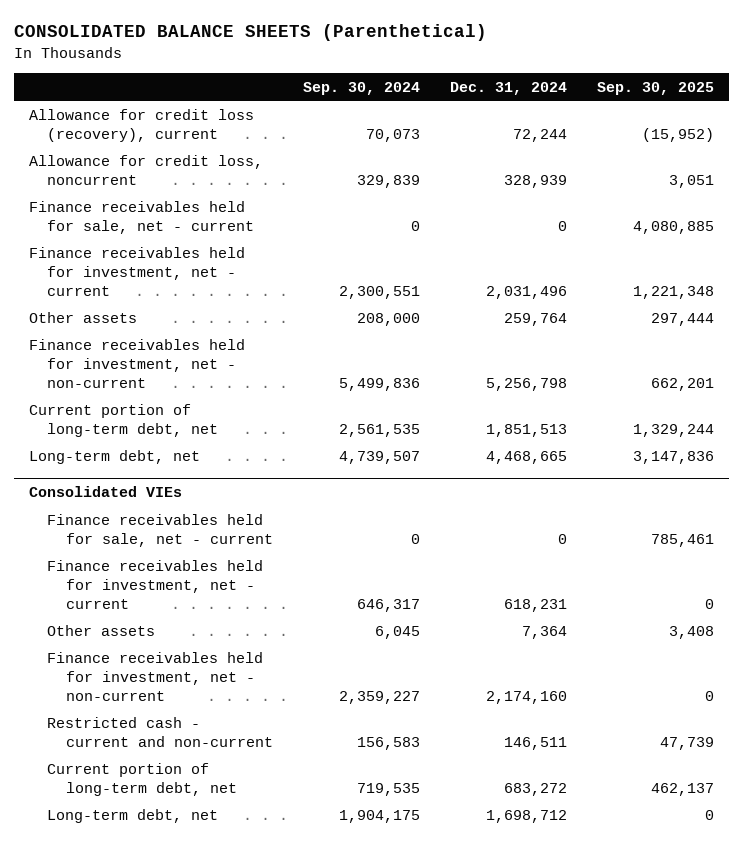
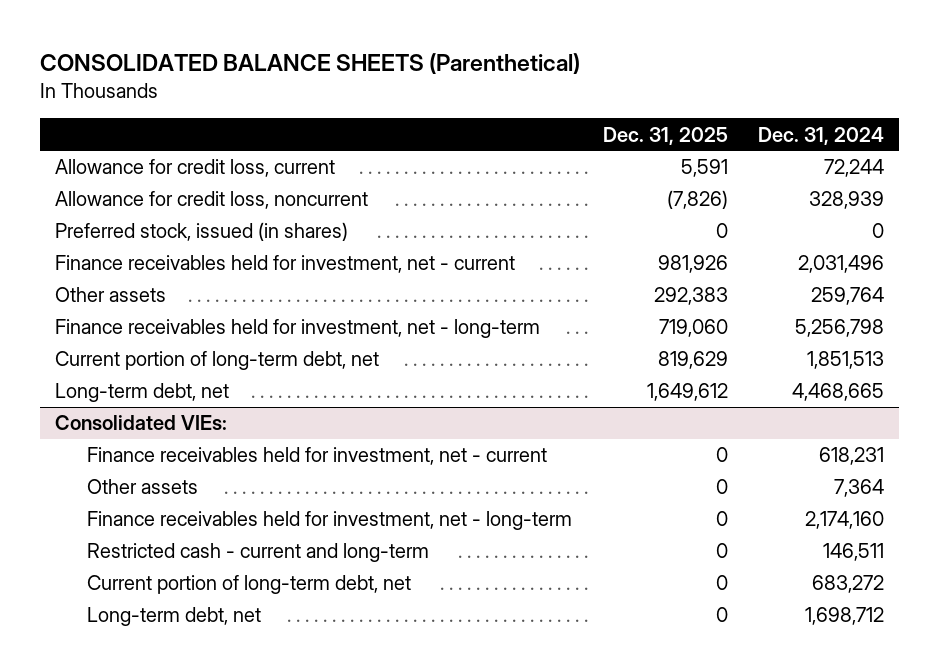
[303,81,421,95] Sep. 30, 2024 -> none
[597,81,715,95] Sep. 30, 2025 -> none
none -> [602,126,728,145] Dec. 31, 2025
[28,108,254,142] Allowance for credit loss (recovery), current -> [55,159,336,178] Allowance for credit loss, current
[28,200,255,234] Finance receivables held for sale, net - current -> none
none -> [55,222,349,242] Preferred stock, issued (in shares)
[28,338,245,388] Finance receivables held for investment, net - non-current -> [55,319,541,339] Finance receivables held for investment, net - long-term
[47,513,274,547] Finance receivables held for sale, net - current -> none
[28,486,182,498] Consolidated VIEs -> [55,415,228,431] Consolidated VIEs:
[47,651,264,701] Finance receivables held for investment, net - non-current -> [87,511,573,531] Finance receivables held for investment, net - long-term
[47,716,274,747] Restricted cash - current and non-current -> [87,543,430,563] Restricted cash - current and long-term

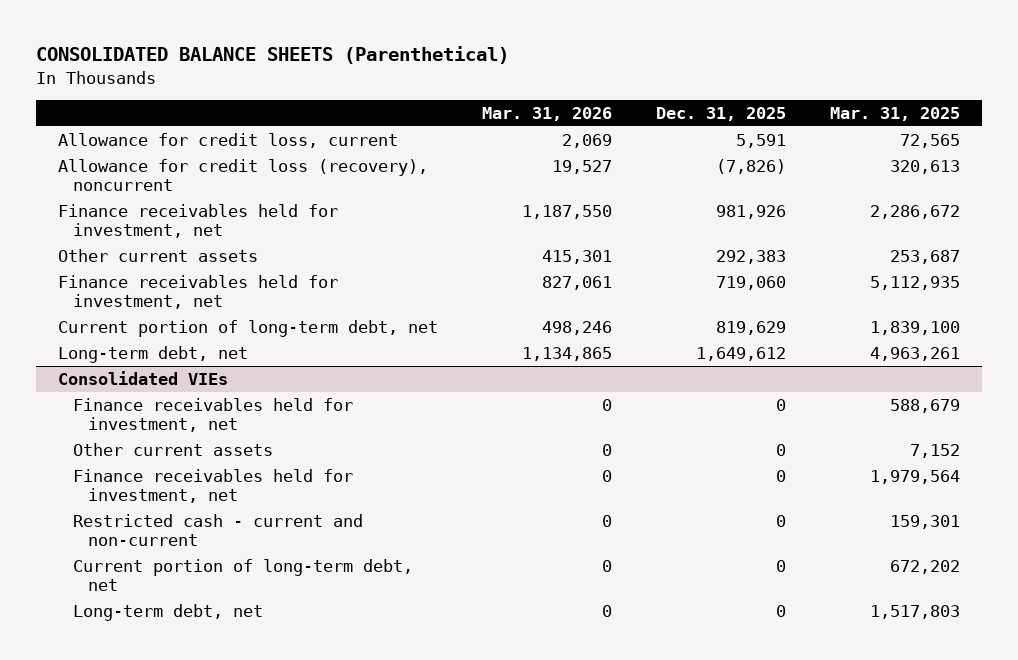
[758,126,885,145] Dec. 31, 2024 -> none
none -> [481,106,612,121] Mar. 31, 2026
none -> [830,106,961,121] Mar. 31, 2025
[55,222,349,242] Preferred stock, issued (in shares) -> none
[55,191,369,210] Allowance for credit loss, noncurrent -> [57,158,428,192] Allowance for credit loss (recovery), noncurrent
[55,255,516,274] Finance receivables held for investment, net - current -> [57,203,338,239] Finance receivables held for investment, net
[55,287,167,303] Other assets -> [57,248,258,262] Other current assets
[55,319,541,339] Finance receivables held for investment, net - long-term -> [57,274,338,310] Finance receivables held for investment, net
[55,415,228,431] Consolidated VIEs: -> [57,370,228,385] Consolidated VIEs
[87,447,548,466] Finance receivables held for investment, net - current -> [72,397,353,433] Finance receivables held for investment, net
[87,479,199,495] Other assets -> [72,442,273,456] Other current assets
[87,511,573,531] Finance receivables held for investment, net - long-term -> [72,468,353,504] Finance receivables held for investment, net
[87,543,430,563] Restricted cash - current and long-term -> [72,513,363,547] Restricted cash - current and non-current

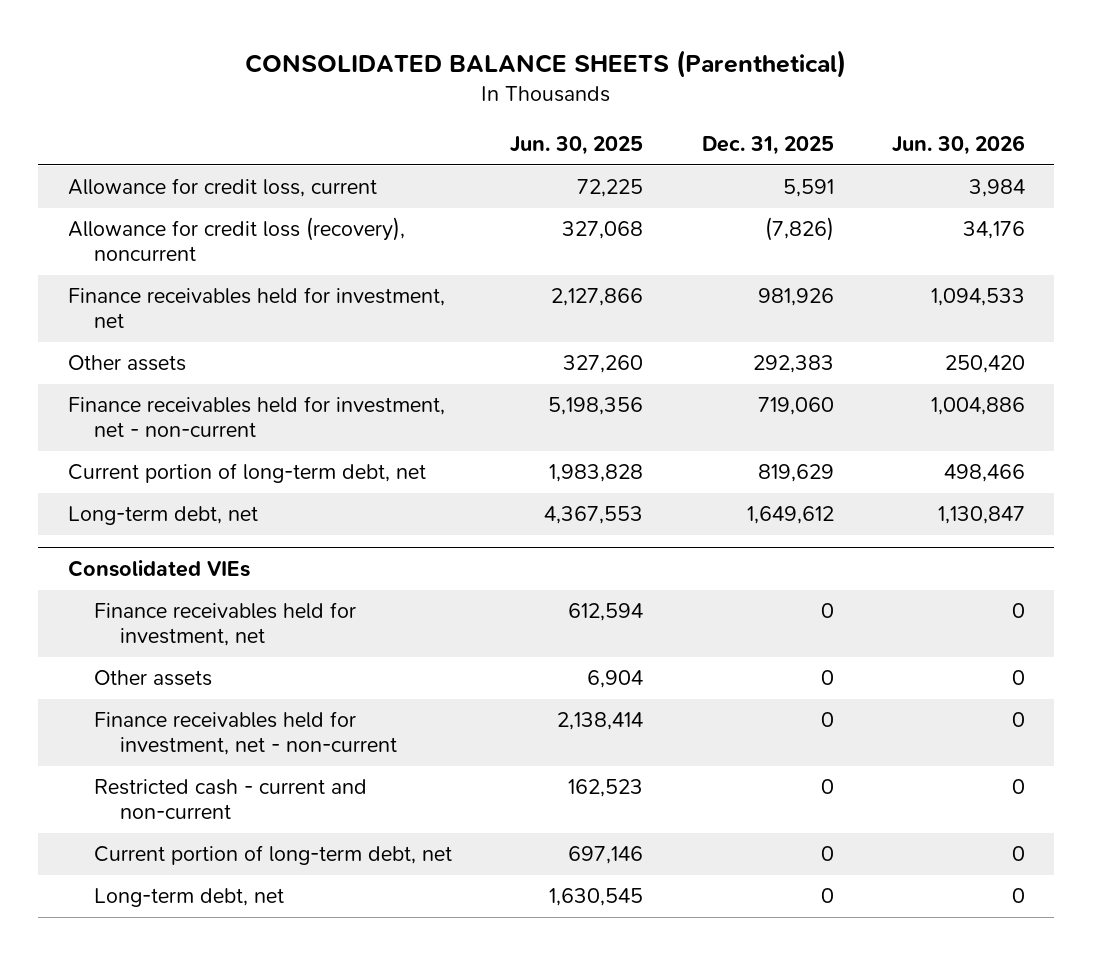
[481,106,612,121] Mar. 31, 2026 -> none
[830,106,961,121] Mar. 31, 2025 -> none
none -> [510,136,644,156] Jun. 30, 2025
none -> [892,135,1026,156] Jun. 30, 2026
[57,248,258,262] Other current assets -> [67,355,186,372] Other assets
[57,274,338,310] Finance receivables held for investment, net -> [67,396,445,438] Finance receivables held for investment, net - non-current
[72,442,273,456] Other current assets -> [93,670,212,687] Other assets
[72,468,353,504] Finance receivables held for investment, net -> [93,711,398,756] Finance receivables held for investment, net - non-current

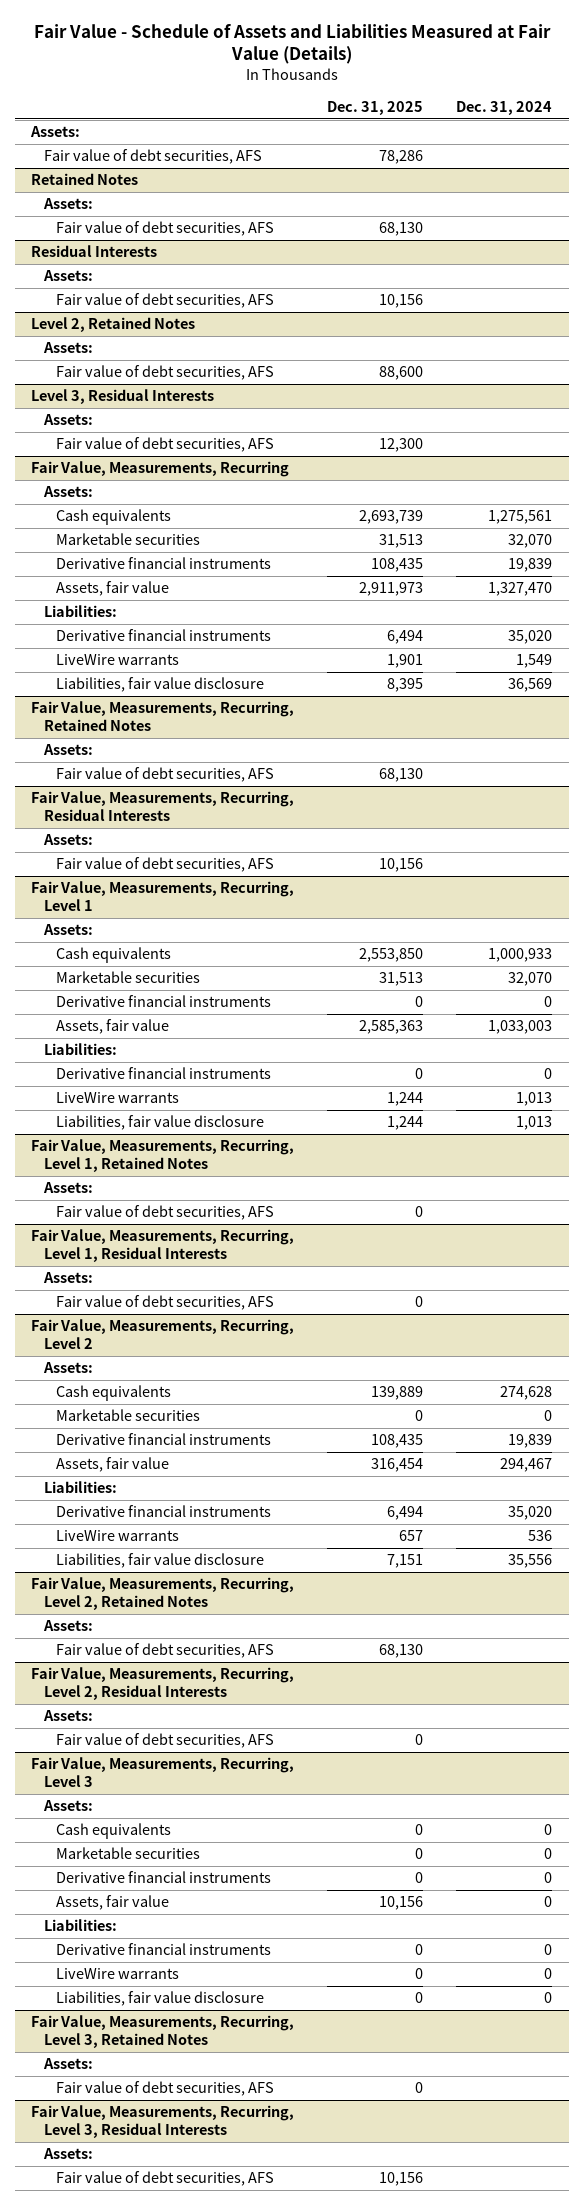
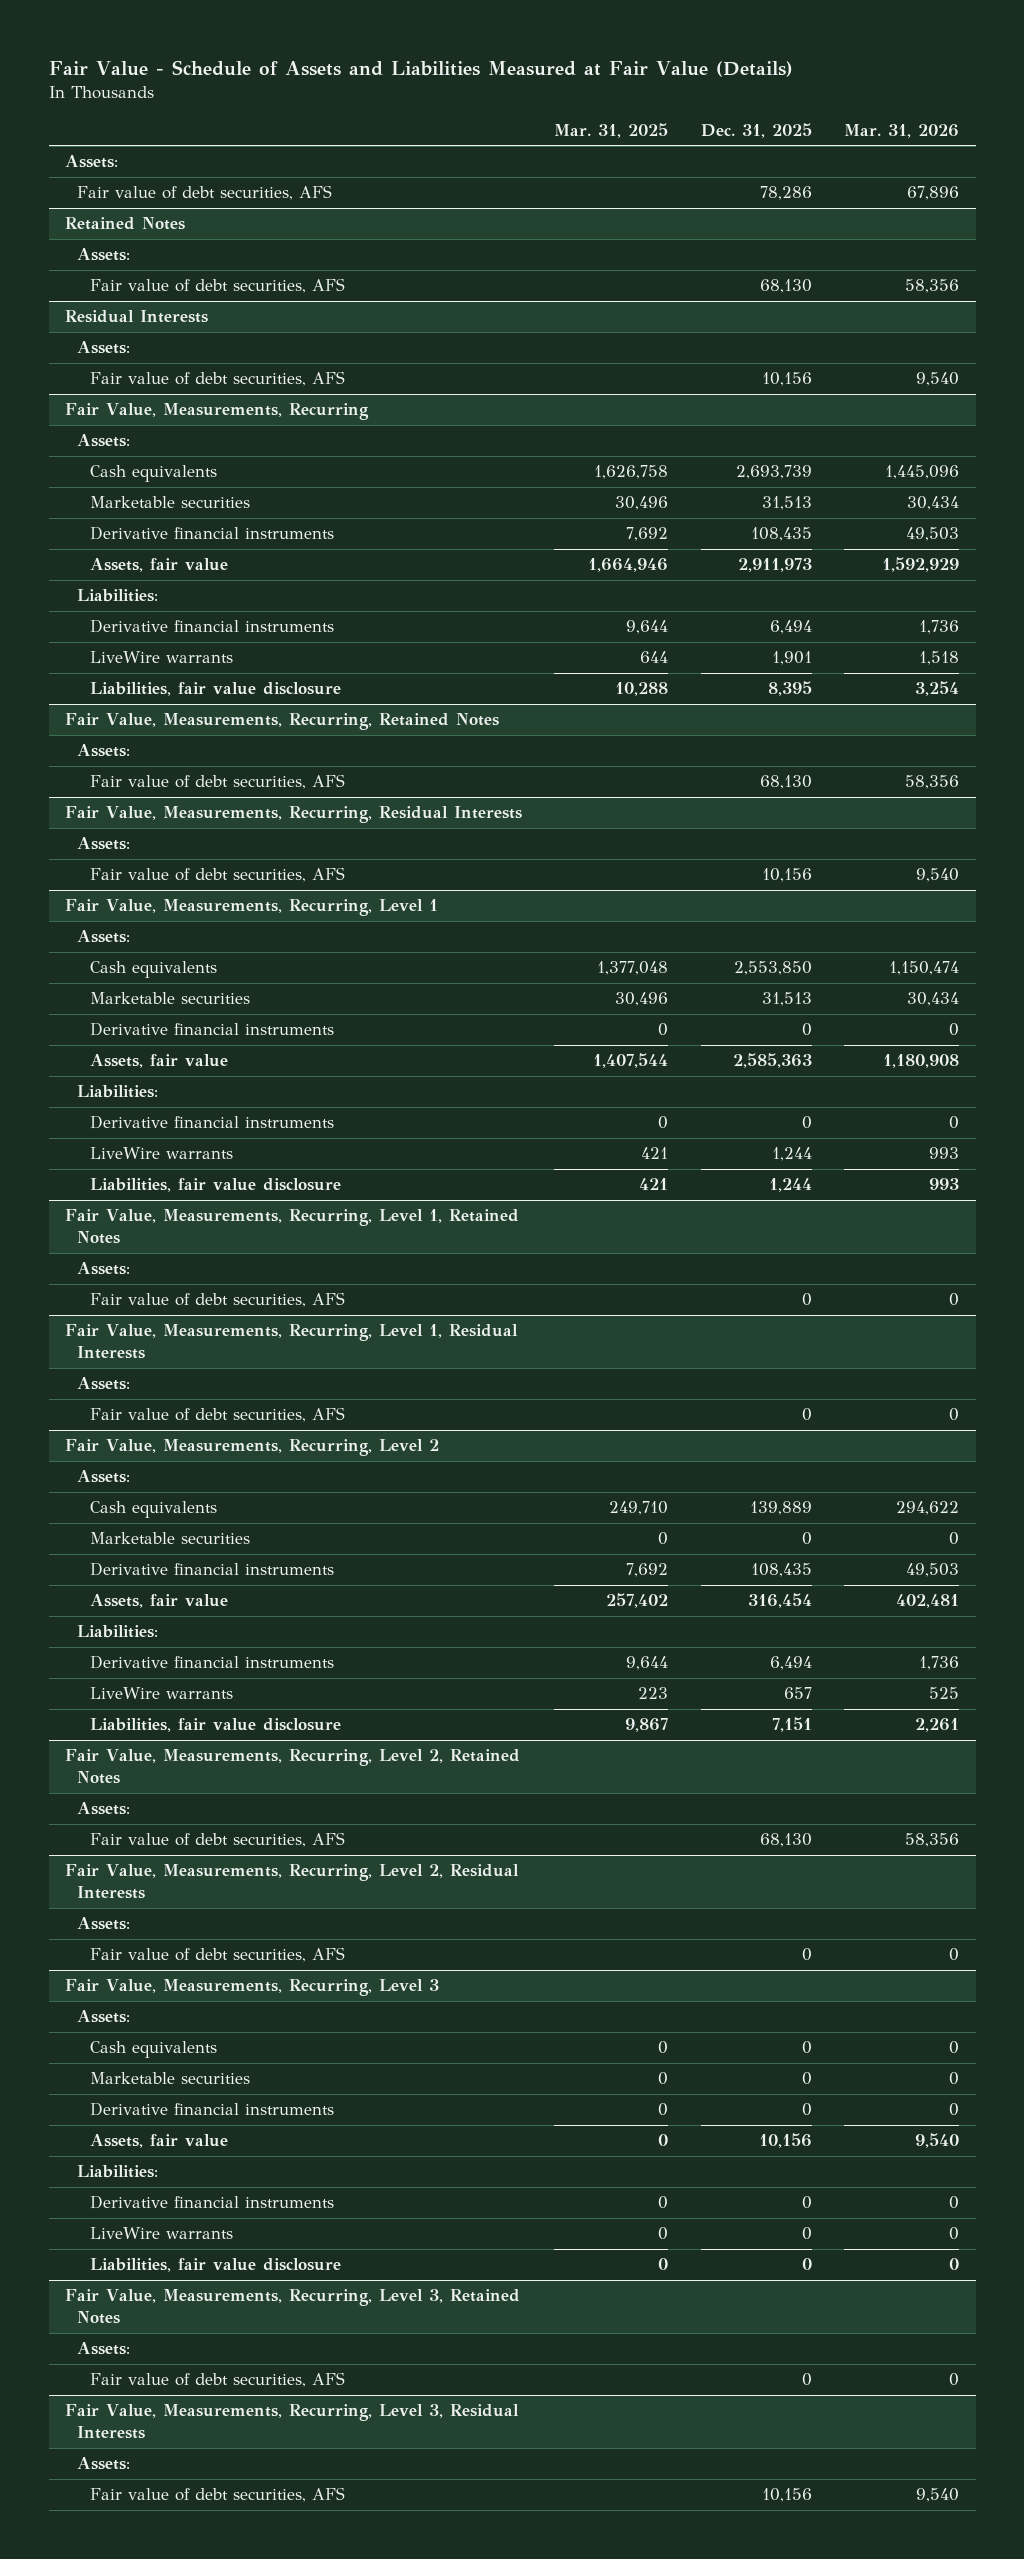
[456,101,553,116] Dec. 31, 2024 -> none
none -> [554,122,669,138] Mar. 31, 2025
none -> [844,123,960,138] Mar. 31, 2026
[31,317,196,333] Level 2, Retained Notes -> none
[42,342,93,354] Assets: -> none
[56,365,275,381] Fair value of debt securities, AFS -> none
[31,389,215,405] Level 3, Residual Interests -> none
[42,414,93,426] Assets: -> none
[56,437,275,453] Fair value of debt securities, AFS -> none

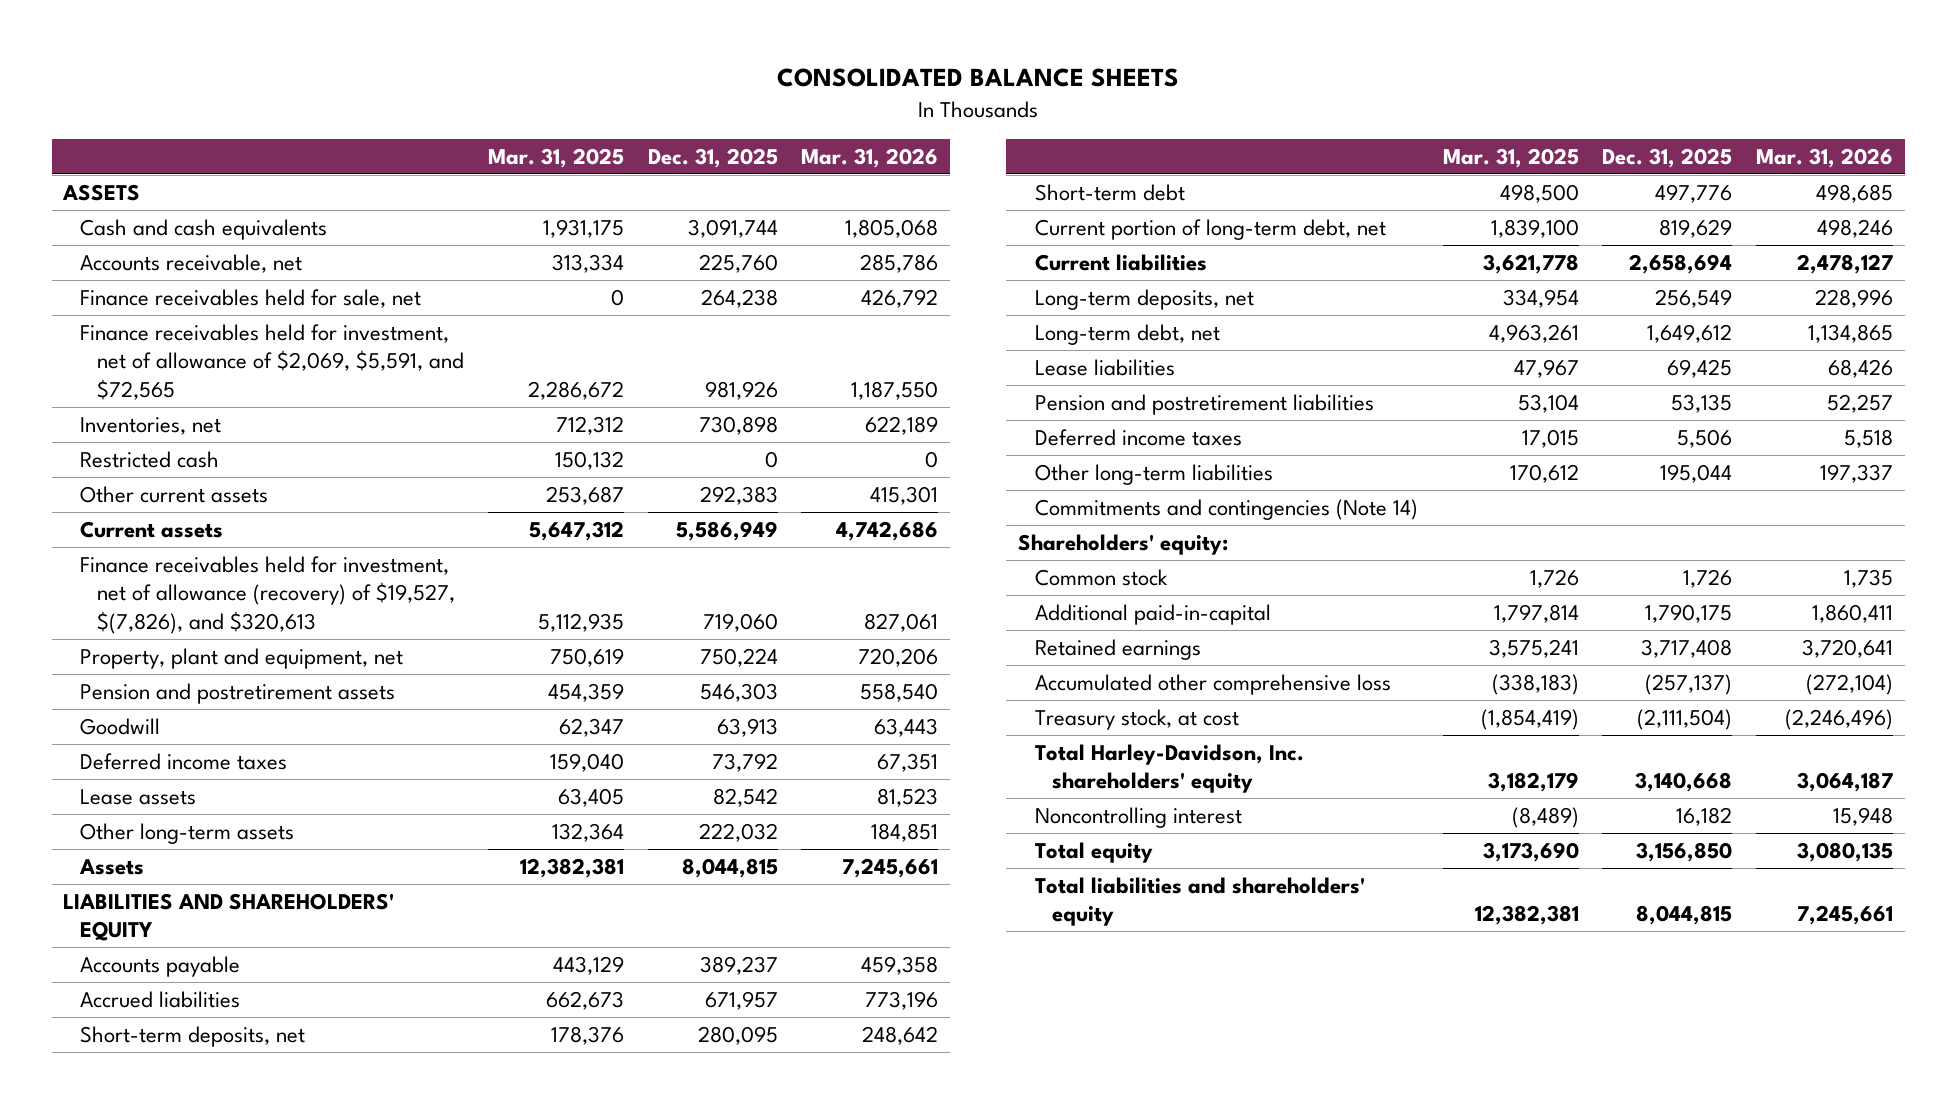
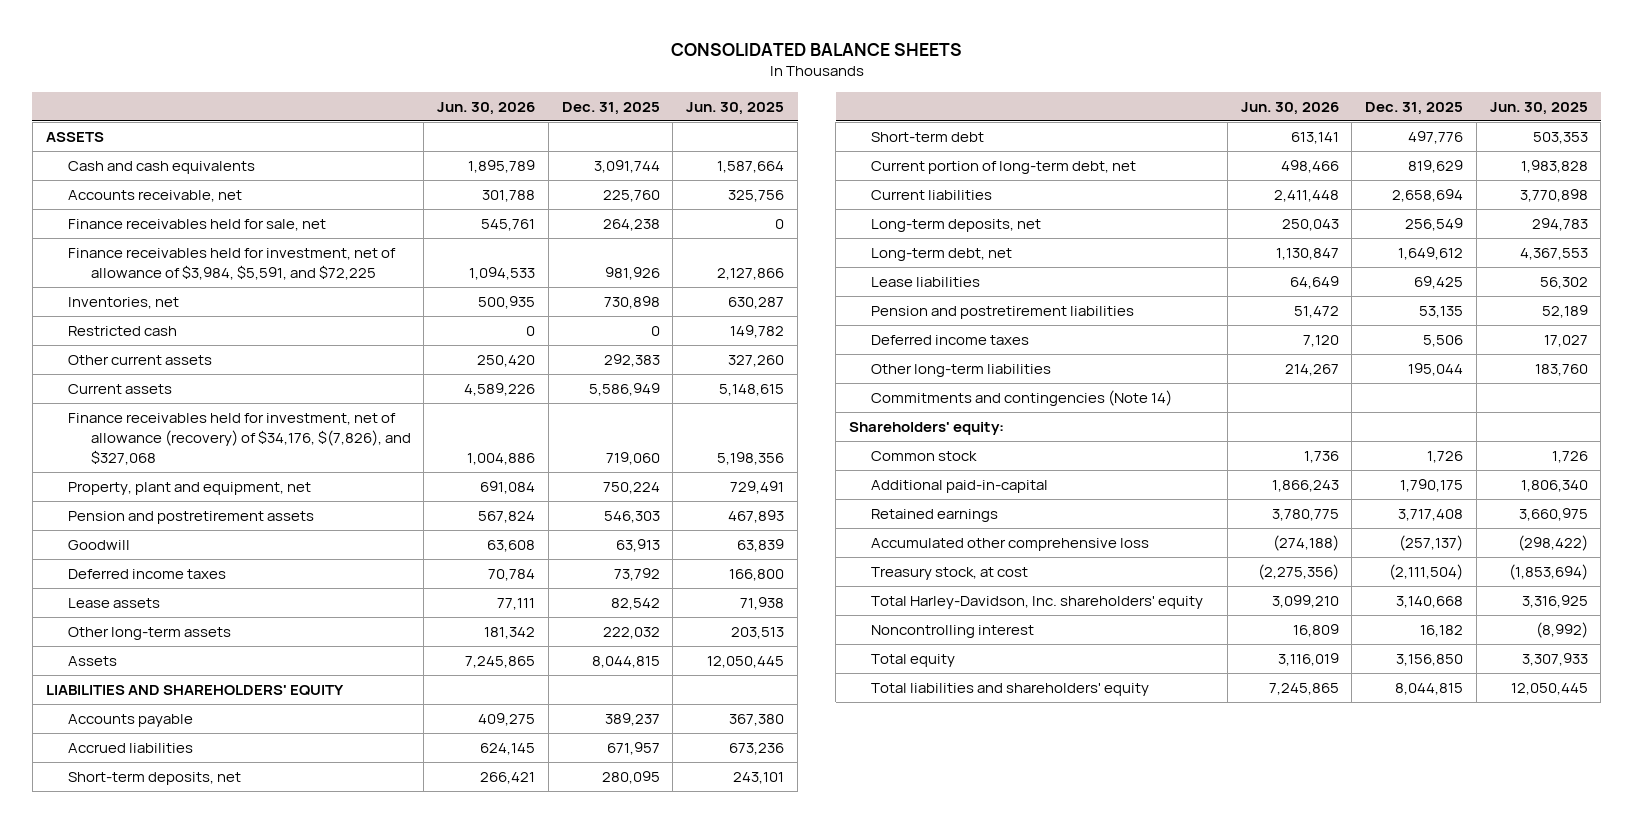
[487,148,624,169] Mar. 31, 2025 -> none
[801,148,939,169] Mar. 31, 2026 -> none
none -> [437,101,536,115] Jun. 30, 2026
none -> [686,101,785,115] Jun. 30, 2025
[80,323,465,401] Finance receivables held for investment, net of allowance of $2,069, $5,591, and $72,565 -> [68,248,397,280] Finance receivables held for investment, net of allowance of $3,984, $5,591, and $72,225
[80,555,456,635] Finance receivables held for investment, net of allowance (recovery) of $19,527, $(7,826), and $320,613 -> [68,413,411,465] Finance receivables held for investment, net of allowance (recovery) of $34,176, $(7,826), and $327,068

